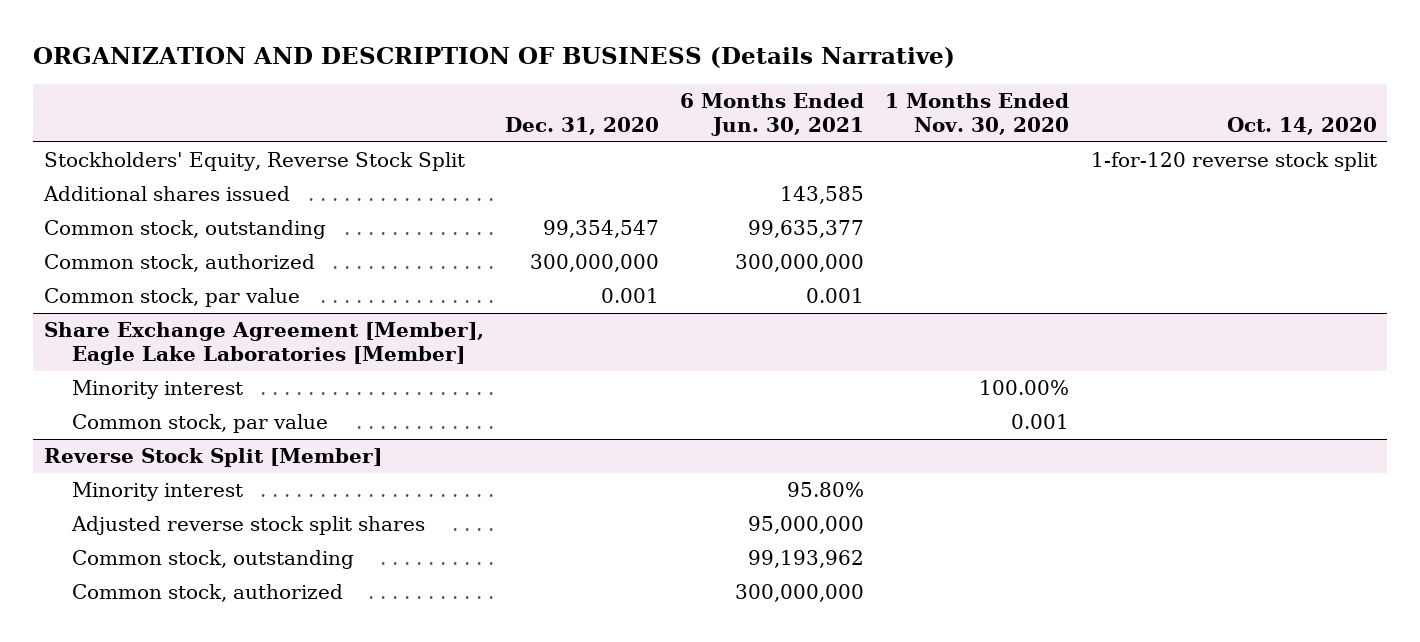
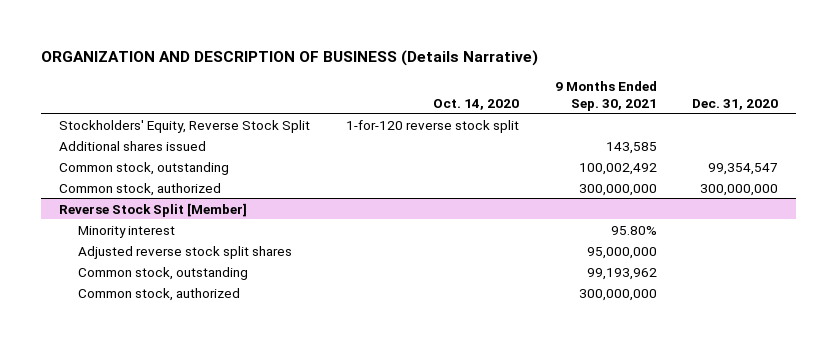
[680,93,865,137] 6 Months Ended Jun. 30, 2021 -> none
[885,93,1070,136] 1 Months Ended Nov. 30, 2020 -> none
none -> [554,80,657,111] 9 Months Ended Sep. 30, 2021
[43,288,300,308] Common stock, par value -> none
[43,322,484,366] Share Exchange Agreement [Member], Eagle Lake Laboratories [Member] -> none
[72,380,244,400] Minority interest -> none
[72,414,329,434] Common stock, par value -> none

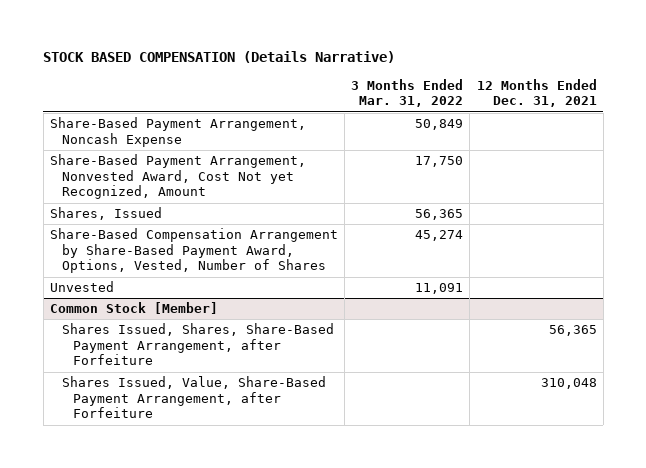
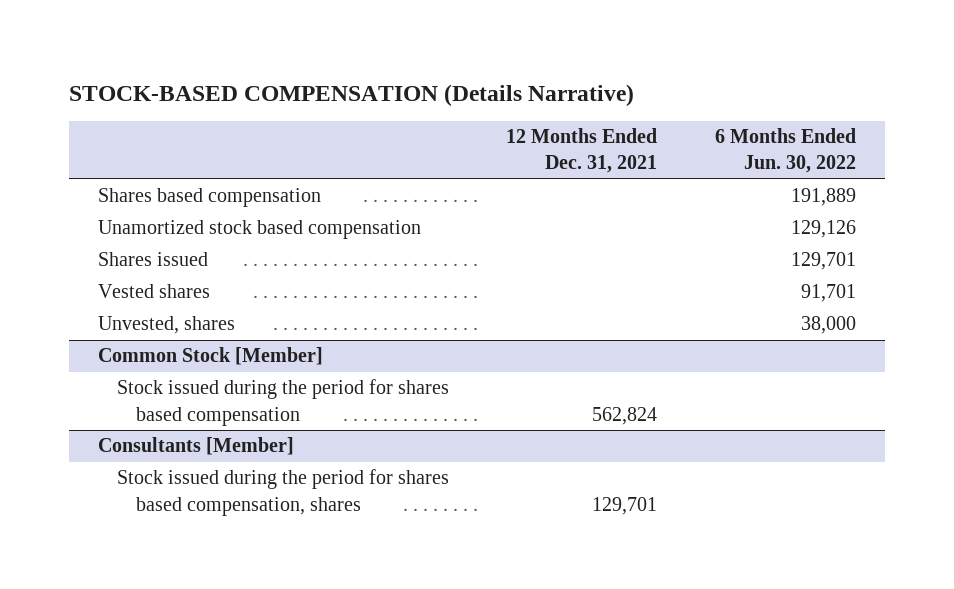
[43,51,396,64] STOCK BASED COMPENSATION (Details Narrative) -> [69,83,635,106] STOCK-BASED COMPENSATION (Details Narrative)
[351,78,464,108] 3 Months Ended Mar. 31, 2022 -> none
none -> [714,128,856,174] 6 Months Ended Jun. 30, 2022
[49,117,306,147] Share-Based Payment Arrangement, Noncash Expense -> none
none -> [98,188,322,208] Shares based compensation
[49,154,306,200] Share-Based Payment Arrangement, Nonvested Award, Cost Not yet Recognized, Amount -> [98,220,422,240] Unamortized stock based compensation
[49,207,162,221] Shares, Issued -> [98,252,209,267] Shares issued
[49,228,338,274] Share-Based Compensation Arrangement by Share-Based Payment Award, Options, Vested, Number of Shares -> [98,284,211,299] Vested shares
[49,281,114,293] Unvested -> [98,316,236,335] Unvested, shares
[61,323,334,366] Shares Issued, Shares, Share-Based Payment Arrangement, after Forfeiture -> none
[61,376,326,419] Shares Issued, Value, Share-Based Payment Arrangement, after Forfeiture -> [116,379,449,426] Stock issued during the period for shares based compensation
[540,378,597,390] 310,048 -> [592,406,658,425] 562,824
none -> [98,437,295,456] Consultants [Member]
none -> [116,469,449,516] Stock issued during the period for shares based compensation, shares

